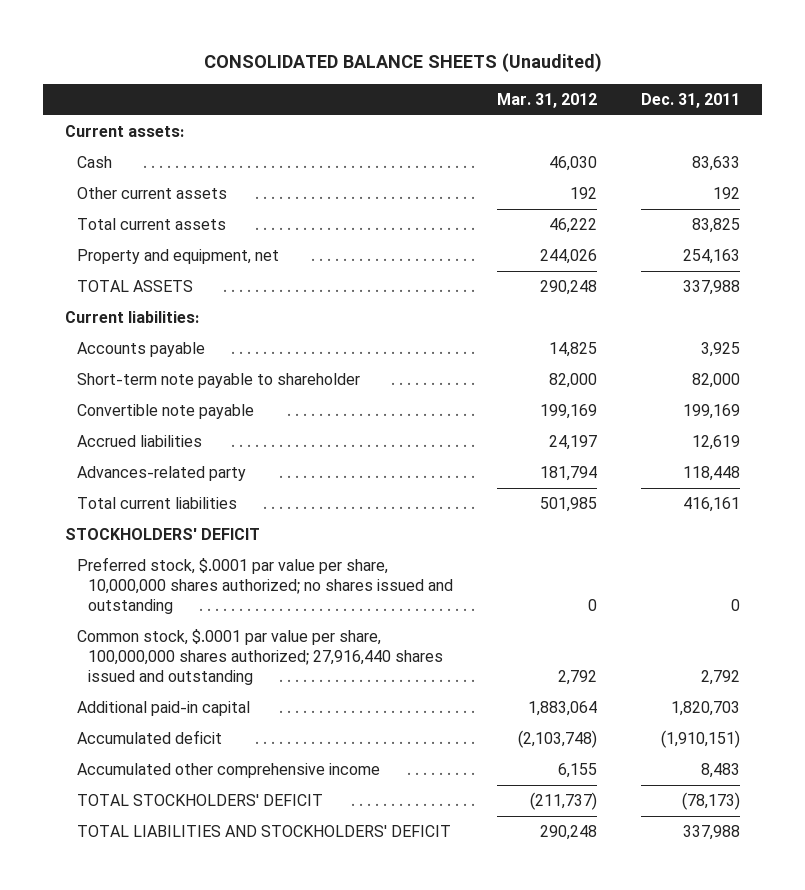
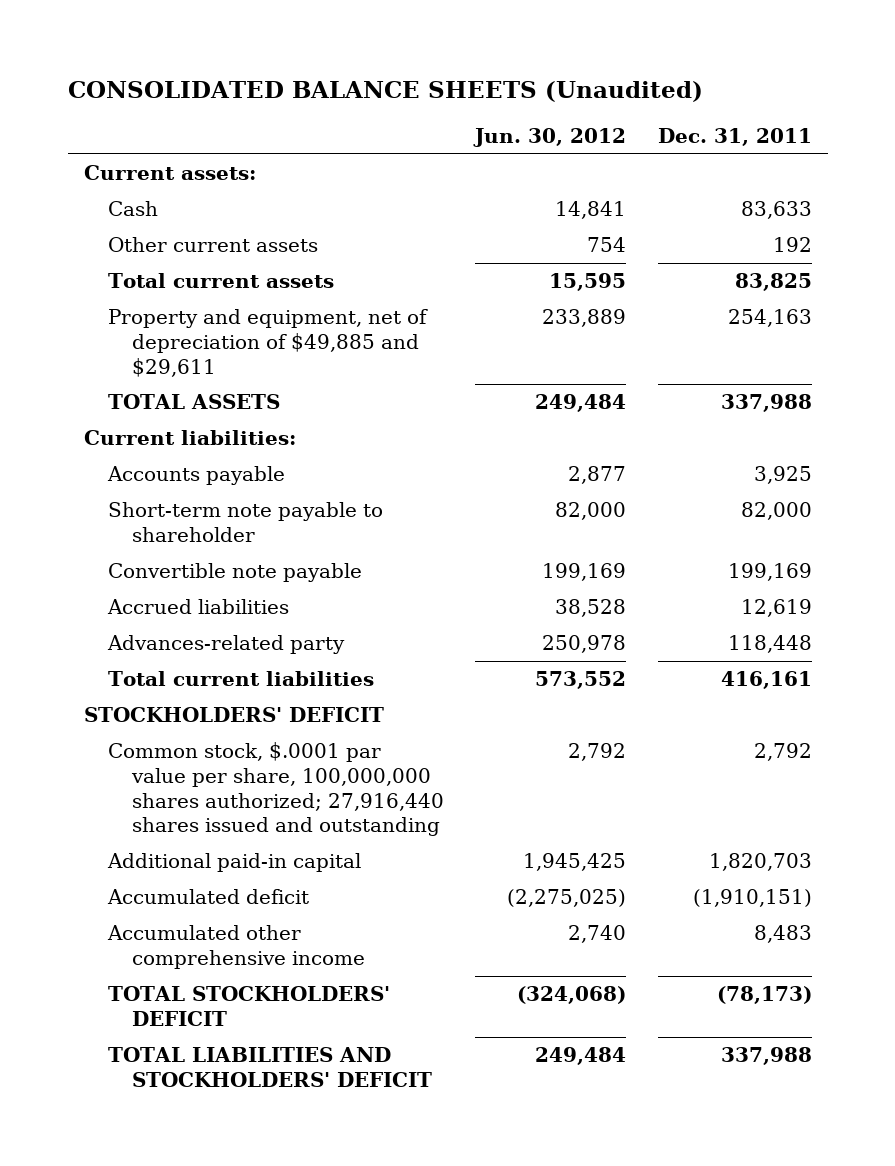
[496,92,597,108] Mar. 31, 2012 -> none
none -> [473,127,627,147] Jun. 30, 2012
[76,249,279,265] Property and equipment, net -> [107,309,428,377] Property and equipment, net of depreciation of $49,885 and $29,611
[76,557,453,614] Preferred stock, $.0001 par value per share, 10,000,000 shares authorized; no shares issued and outstanding -> none

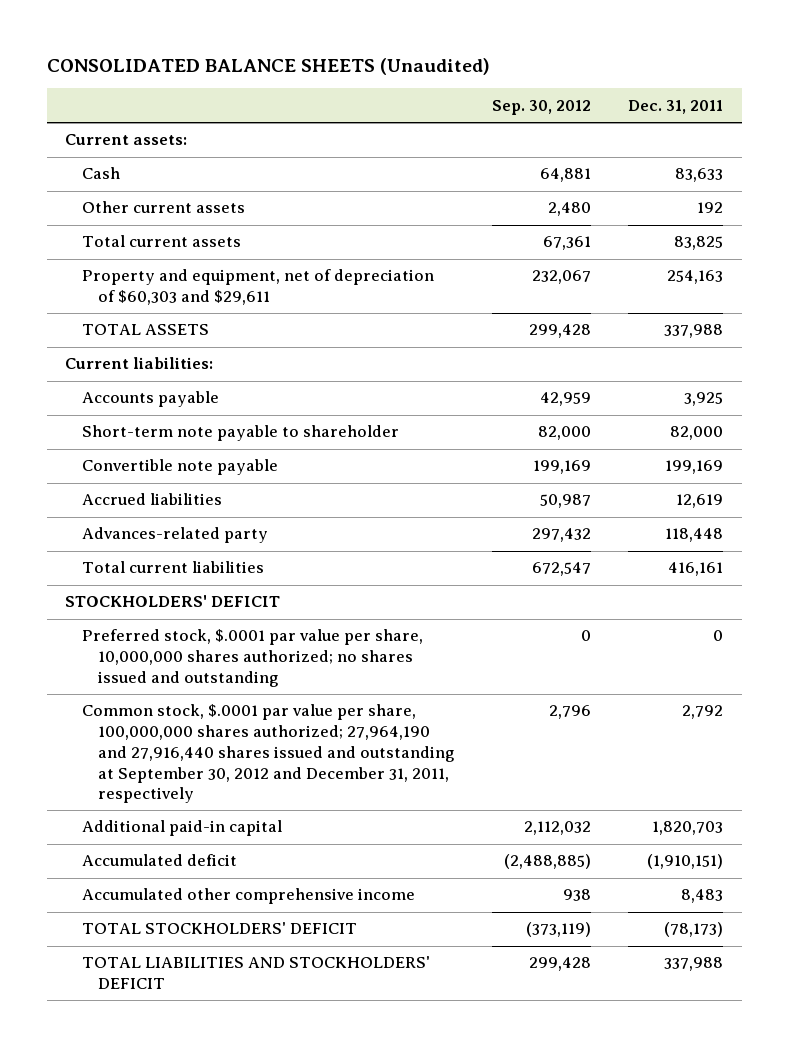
[473,127,627,147] Jun. 30, 2012 -> none
none -> [492,99,592,115] Sep. 30, 2012
[107,309,428,377] Property and equipment, net of depreciation of $49,885 and $29,611 -> [81,269,434,306] Property and equipment, net of depreciation of $60,303 and $29,611
none -> [81,629,423,687] Preferred stock, $.0001 par value per share, 10,000,000 shares authorized; no shares issued and outstanding
[107,742,444,837] Common stock, $.0001 par value per share, 100,000,000 shares authorized; 27,916,440 shares issued and outstanding -> [81,704,456,804] Common stock, $.0001 par value per share, 100,000,000 shares authorized; 27,964,190 and 27,916,440 shares issued and outstanding at September 30, 2012 and December 31, 2011, respectively

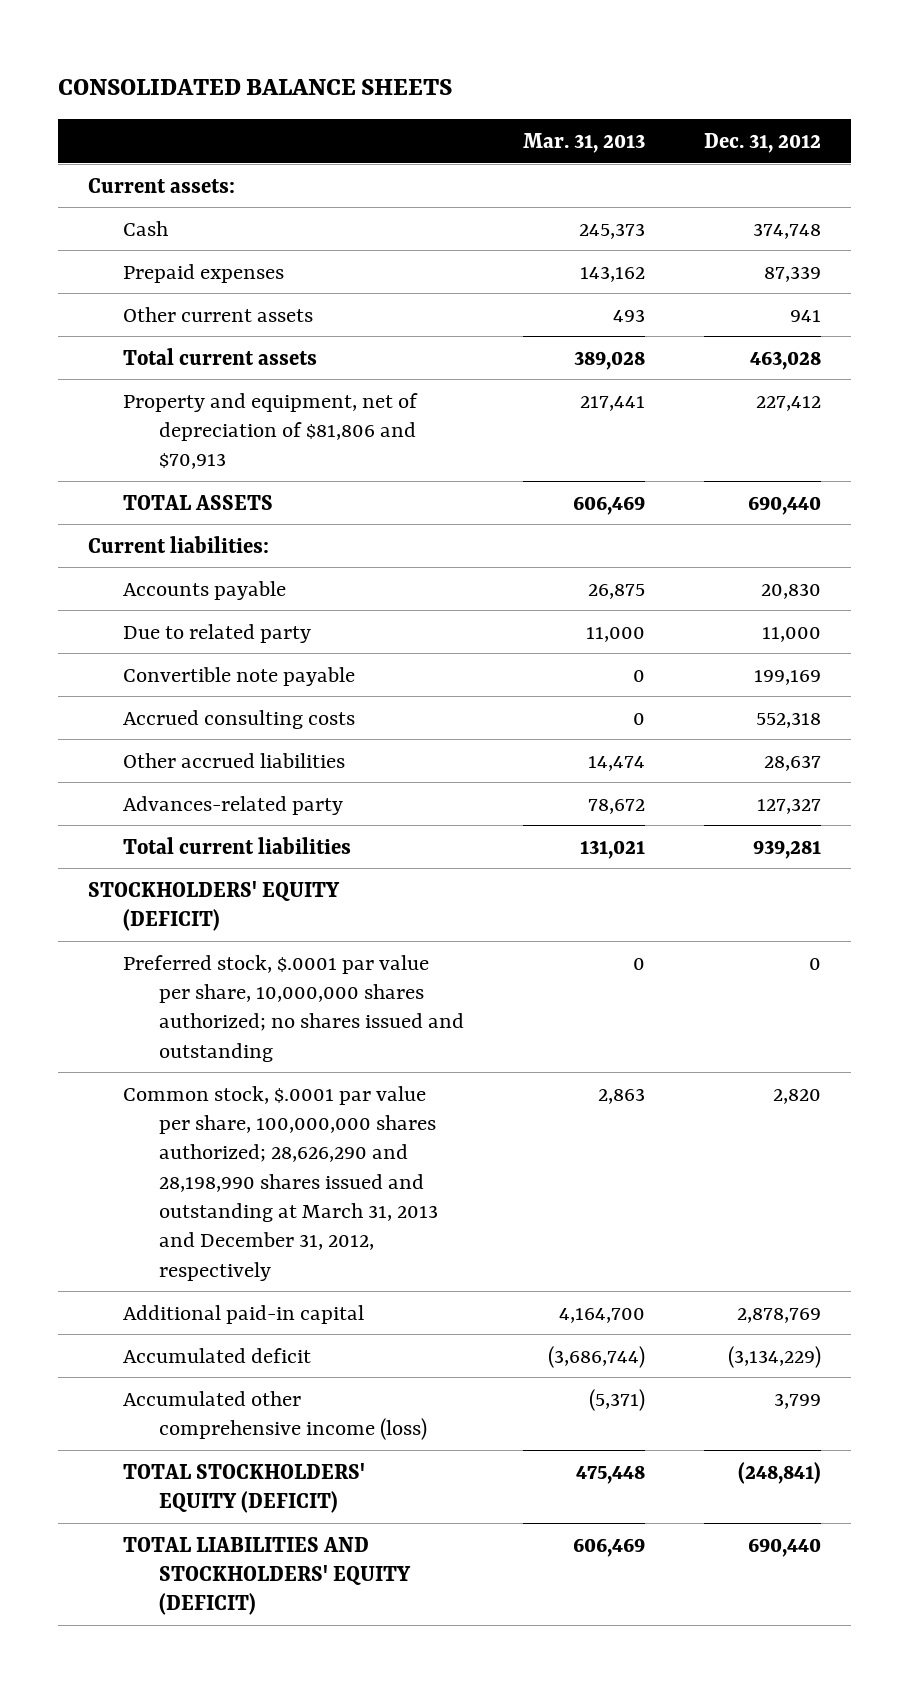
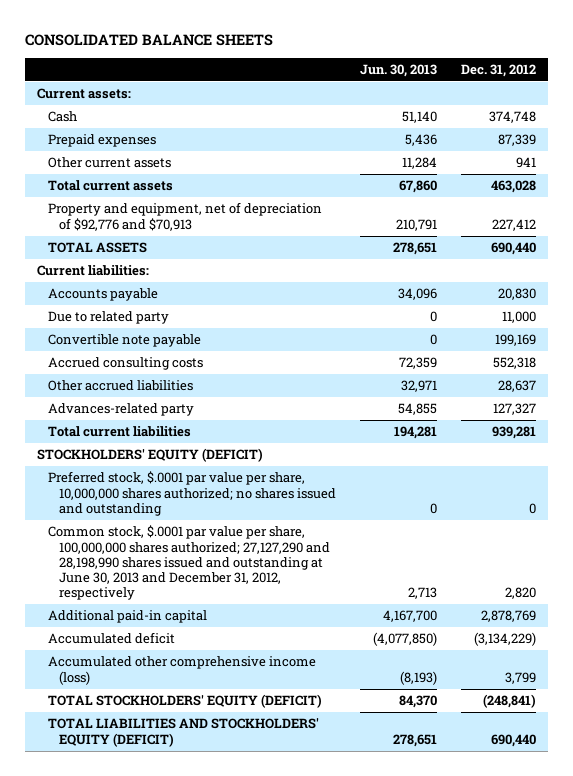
[523,132,646,153] Mar. 31, 2013 -> none
none -> [359,63,437,77] Jun. 30, 2013
[123,392,419,470] Property and equipment, net of depreciation of $81,806 and $70,913 -> [47,202,322,231] Property and equipment, net of depreciation of $92,776 and $70,913
[123,1085,438,1281] Common stock, $.0001 par value per share, 100,000,000 shares authorized; 28,626,290 and 28,198,990 shares issued and outstanding at March 31, 2013 and December 31, 2012, respectively -> [47,525,330,601] Common stock, $.0001 par value per share, 100,000,000 shares authorized; 27,127,290 and 28,198,990 shares issued and outstanding at June 30, 2013 and December 31, 2012, respectively

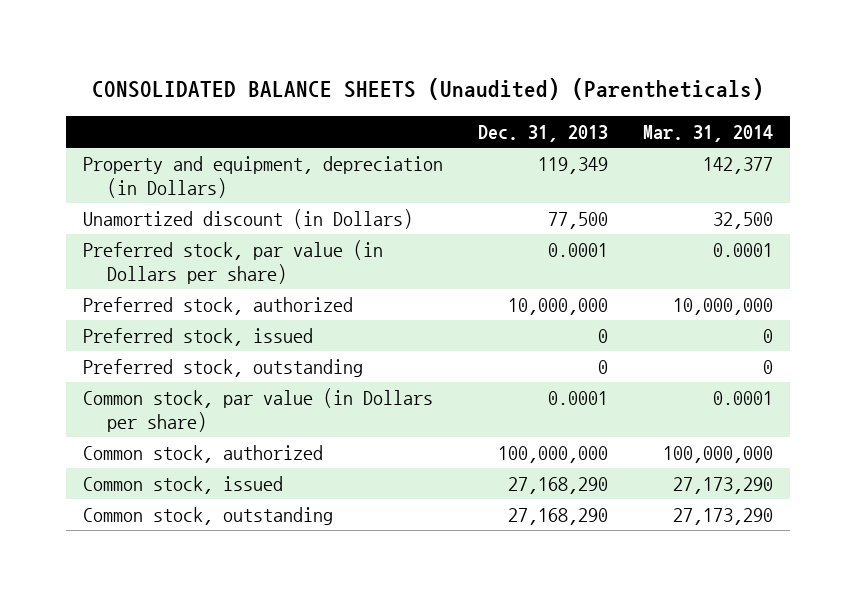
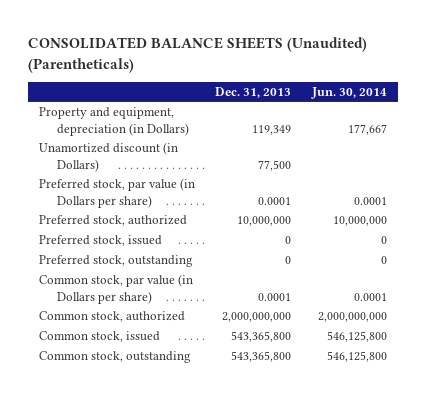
[642,125,773,143] Mar. 31, 2014 -> none
none -> [311,86,388,99] Jun. 30, 2014
[497,445,608,463] 100,000,000 -> [222,312,292,323] 2,000,000,000
[507,476,608,494] 27,168,290 -> [231,331,292,343] 543,365,800
[507,507,608,525] 27,168,290 -> [231,351,292,363] 543,365,800

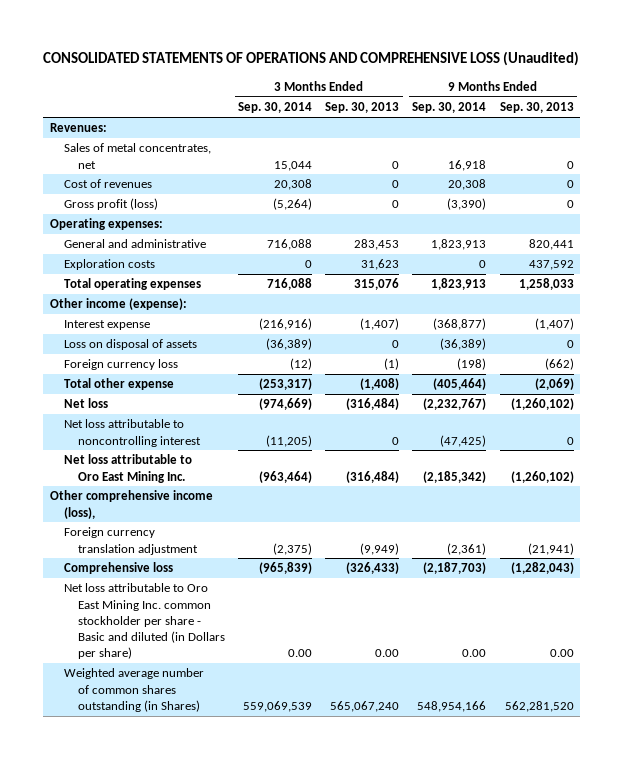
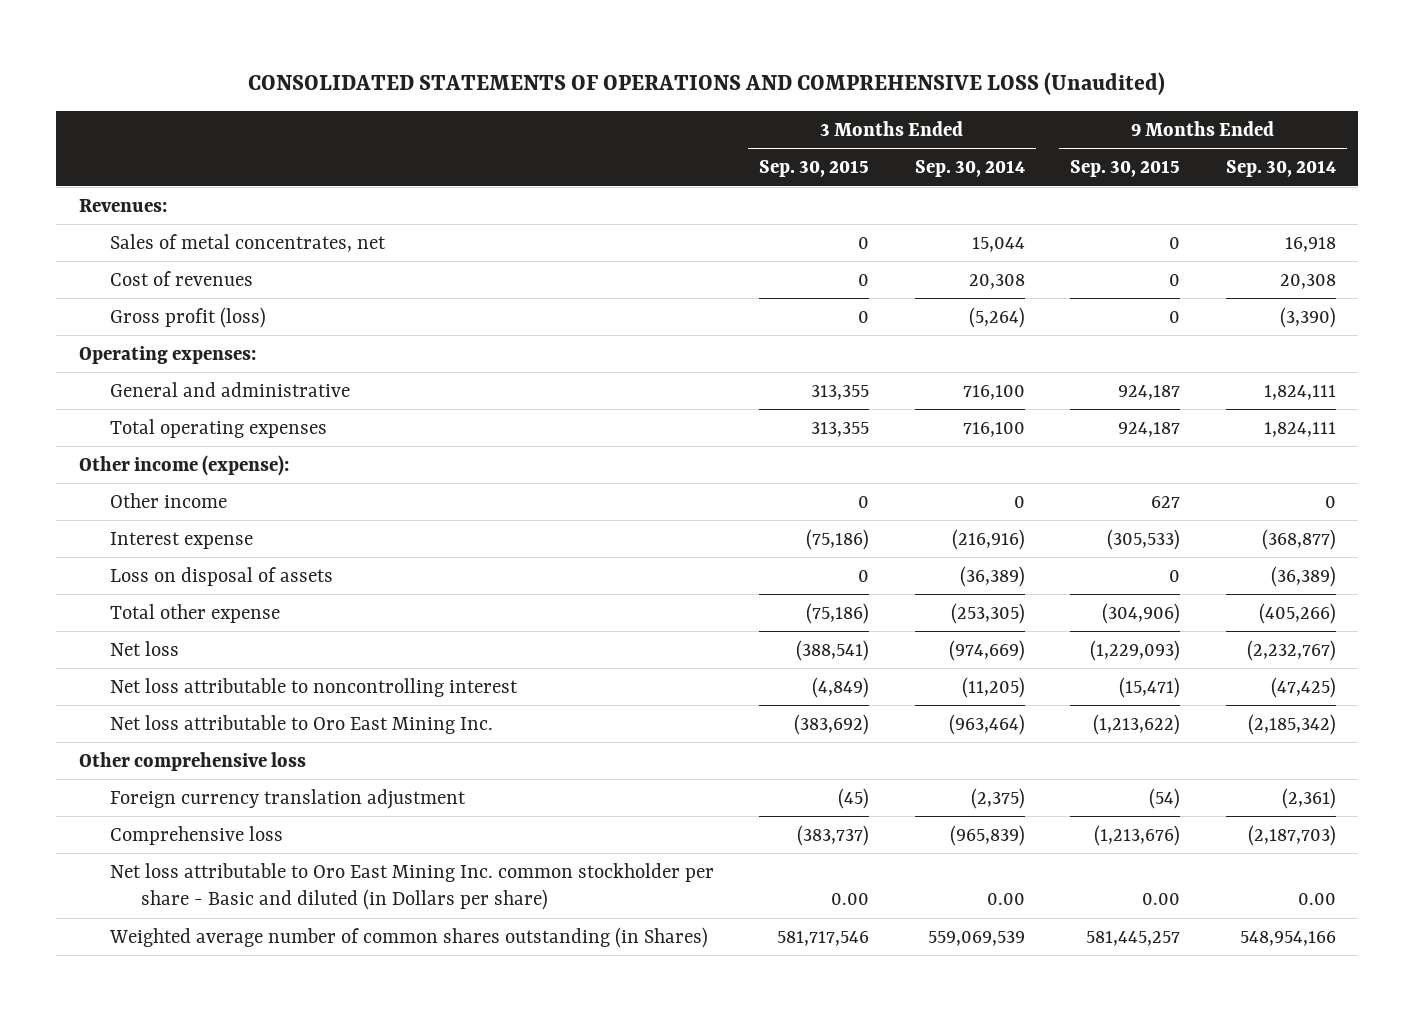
[325,102,400,114] Sep. 30, 2013 -> none
[499,102,574,114] Sep. 30, 2013 -> none
none -> [759,160,870,178] Sep. 30, 2015
none -> [1070,160,1181,178] Sep. 30, 2015
[63,259,155,271] Exploration costs -> none
[267,239,313,251] 716,088 -> [962,384,1025,400] 716,100
[431,239,487,251] 1,823,913 -> [1263,384,1336,400] 1,824,111
[267,278,313,291] 716,088 -> [962,421,1025,437] 716,100
[431,278,487,291] 1,823,913 -> [1263,421,1336,437] 1,824,111
none -> [110,492,228,508] Other income
[63,359,178,371] Foreign currency loss -> none
[259,378,313,391] (253,317) -> [950,602,1025,624] (253,305)
[433,378,487,391] (405,464) -> [1258,602,1336,624] (405,266)
[49,490,213,519] Other comprehensive income (loss), -> [79,751,307,771] Other comprehensive loss

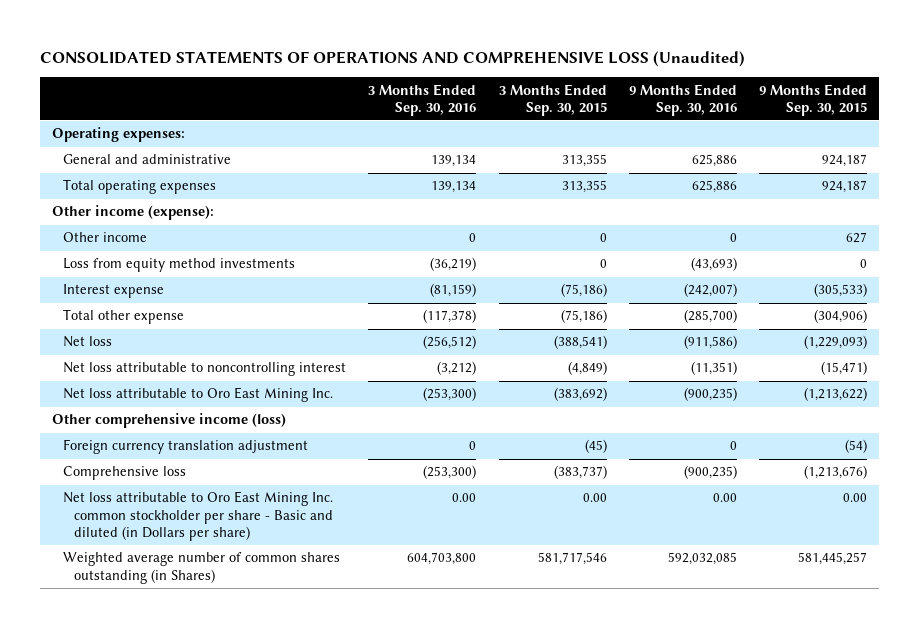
[914,160,1025,178] Sep. 30, 2014 -> none
[1225,160,1336,178] Sep. 30, 2014 -> none
none -> [368,83,477,116] 3 Months Ended Sep. 30, 2016
none -> [629,83,738,116] 9 Months Ended Sep. 30, 2016
[79,198,168,212] Revenues: -> none
[110,233,387,252] Sales of metal concentrates, net -> none
[110,270,254,286] Cost of revenues -> none
[110,306,267,328] Gross profit (loss) -> none
none -> [62,258,295,273] Loss from equity method investments
[110,566,334,586] Loss on disposal of assets -> none
[79,751,307,771] Other comprehensive loss -> [51,413,286,429] Other comprehensive income (loss)

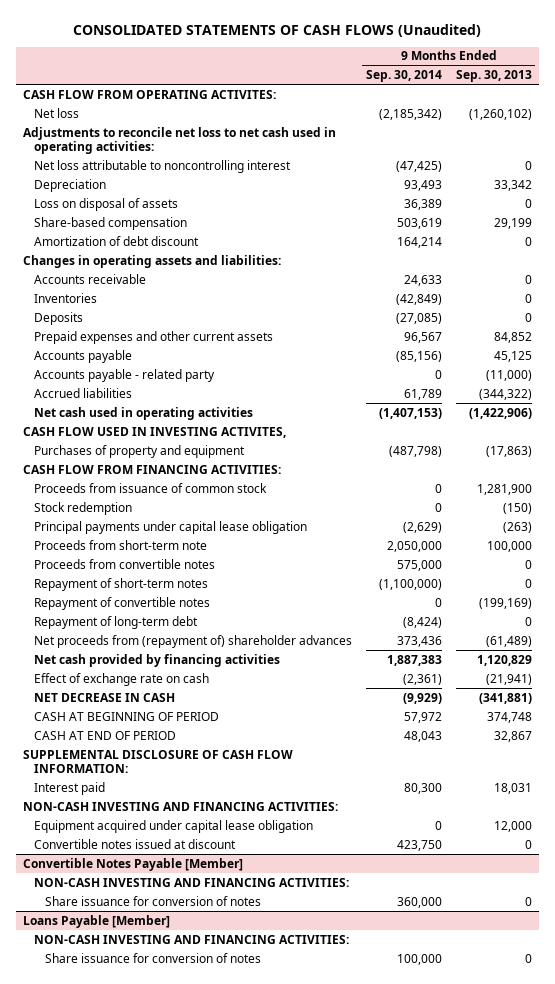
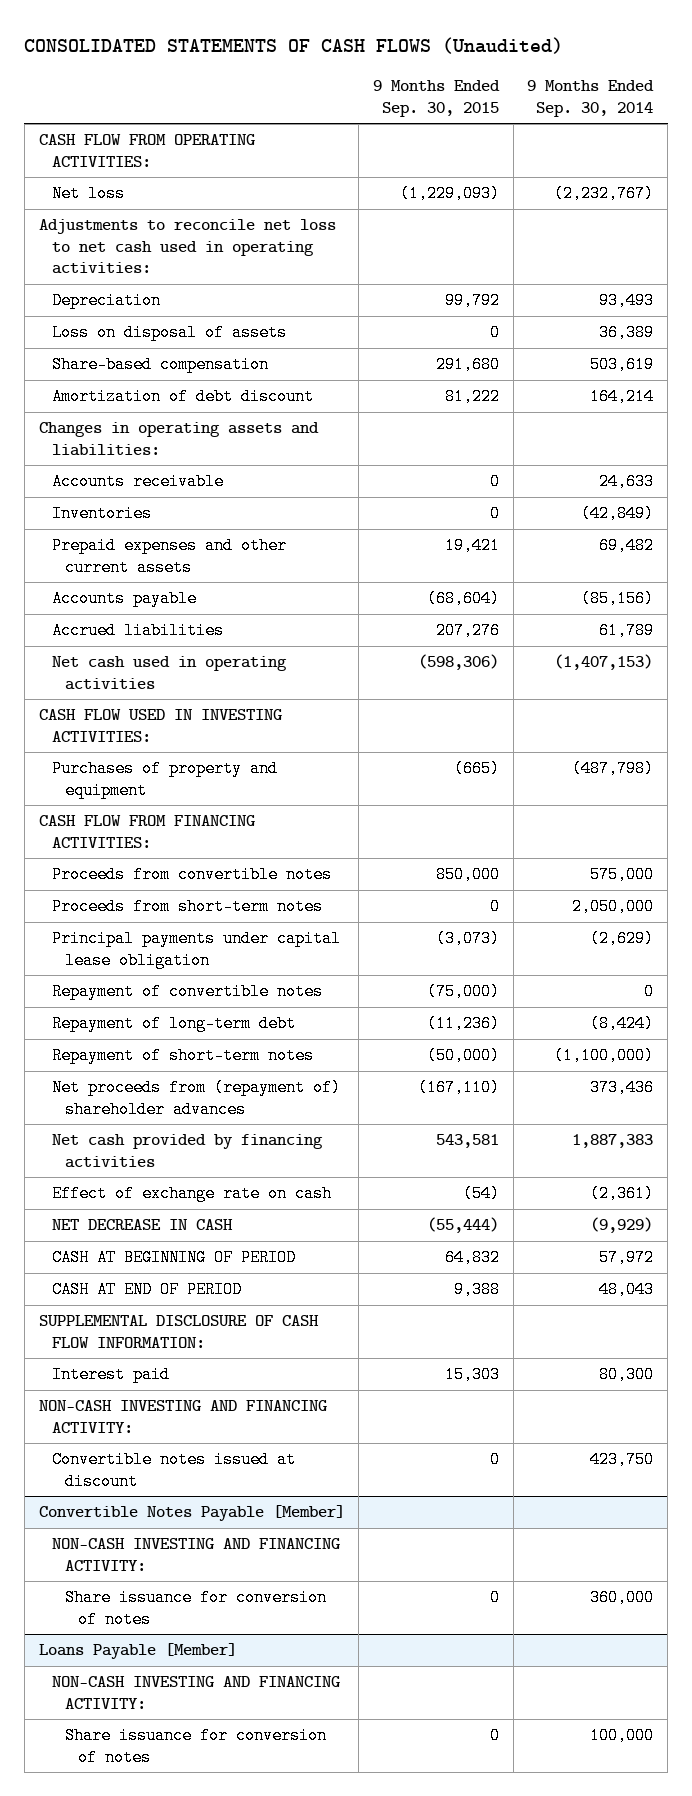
[455,70,532,83] Sep. 30, 2013 -> none
none -> [372,80,500,117] 9 Months Ended Sep. 30, 2015
[22,89,276,99] CASH FLOW FROM OPERATING ACTIVITES: -> [38,134,255,167] CASH FLOW FROM OPERATING ACTIVITIES:
[378,108,442,120] (2,185,342) -> [554,185,655,203] (2,232,767)
[33,159,291,173] Net loss attributable to noncontrolling interest -> none
[33,311,83,325] Deposits -> none
[403,331,442,343] 96,567 -> [599,537,655,555] 69,482
[33,368,215,382] Accounts payable - related party -> none
[22,426,286,438] CASH FLOW USED IN INVESTING ACTIVITES, -> [38,709,282,742] CASH FLOW USED IN INVESTING ACTIVITIES:
[33,482,267,493] Proceeds from issuance of common stock -> none
[33,501,132,515] Stock redemption -> none
[33,539,207,550] Proceeds from short-term note -> none
none -> [51,898,323,916] Proceeds from short-term notes
[33,520,307,534] Principal payments under capital lease obligation -> [51,930,341,969] Principal payments under capital lease obligation
[33,577,208,591] Repayment of short-term notes -> [51,1047,314,1065] Repayment of short-term notes
[33,819,313,833] Equipment acquired under capital lease obligation -> none
[22,801,338,811] NON-CASH INVESTING AND FINANCING ACTIVITIES: -> [38,1400,327,1433] NON-CASH INVESTING AND FINANCING ACTIVITY:
[33,877,349,887] NON-CASH INVESTING AND FINANCING ACTIVITIES: -> [51,1538,340,1571] NON-CASH INVESTING AND FINANCING ACTIVITY:
[33,934,349,944] NON-CASH INVESTING AND FINANCING ACTIVITIES: -> [51,1676,340,1709] NON-CASH INVESTING AND FINANCING ACTIVITY:

